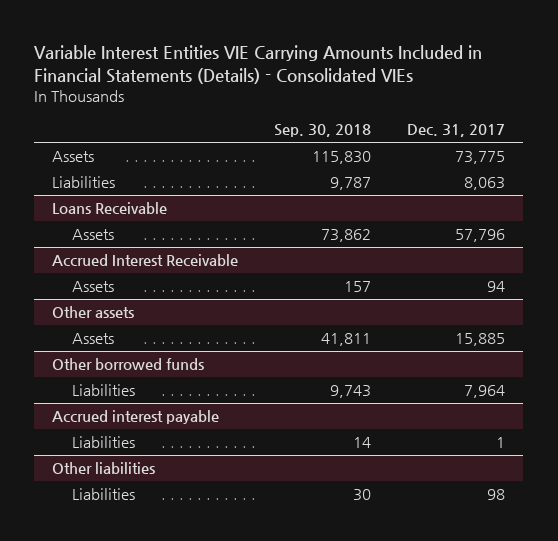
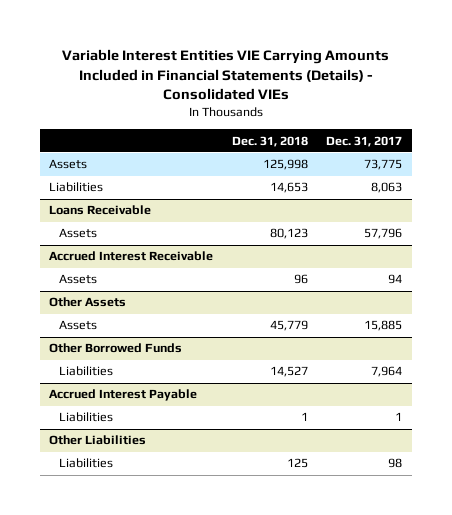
[274,124,372,138] Sep. 30, 2018 -> none
none -> [231,135,308,147] Dec. 31, 2018
[52,306,135,319] Other assets -> [49,297,127,308] Other Assets
[52,358,205,371] Other borrowed funds -> [49,343,183,354] Other Borrowed Funds
[52,410,220,425] Accrued interest payable -> [49,389,198,402] Accrued Interest Payable
[52,462,156,475] Other liabilities -> [49,435,147,446] Other Liabilities

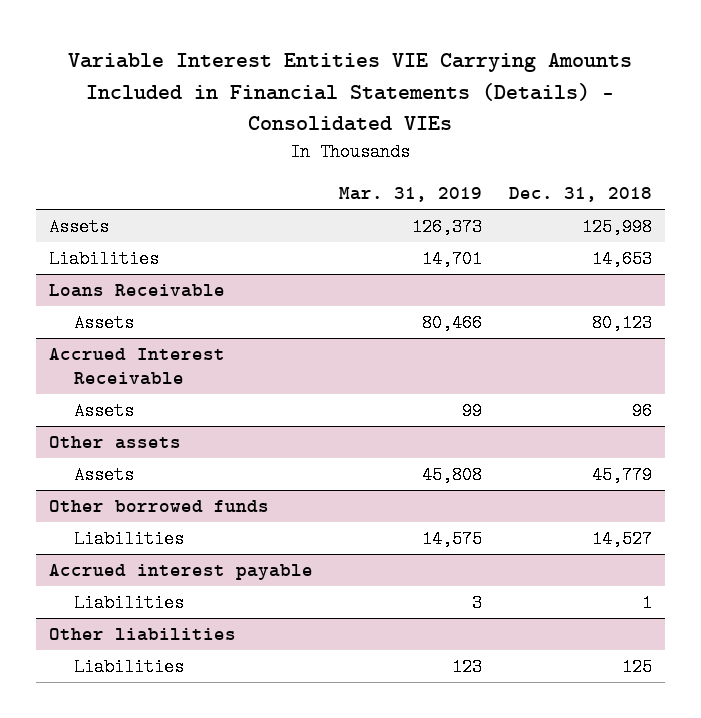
[326,135,403,147] Dec. 31, 2017 -> none
none -> [339,187,483,203] Mar. 31, 2019
[49,297,127,308] Other Assets -> [49,436,182,450] Other assets
[49,343,183,354] Other Borrowed Funds -> [49,500,270,513] Other borrowed funds
[49,389,198,402] Accrued Interest Payable -> [49,564,314,581] Accrued interest payable
[49,435,147,446] Other Liabilities -> [49,628,237,642] Other liabilities

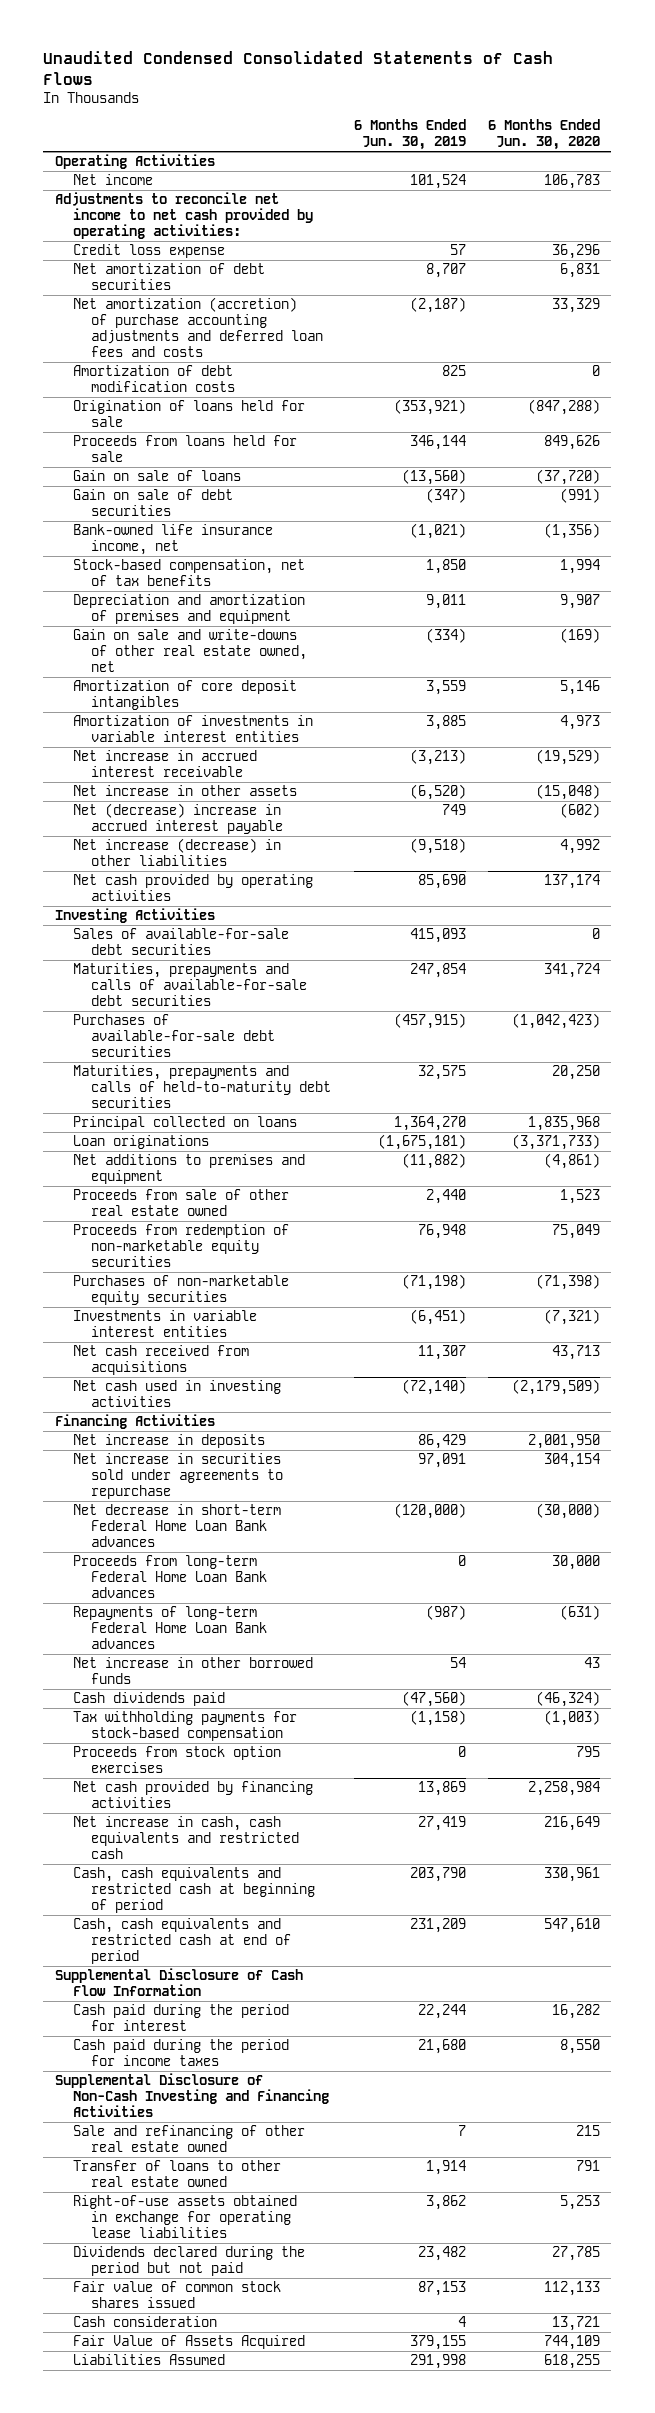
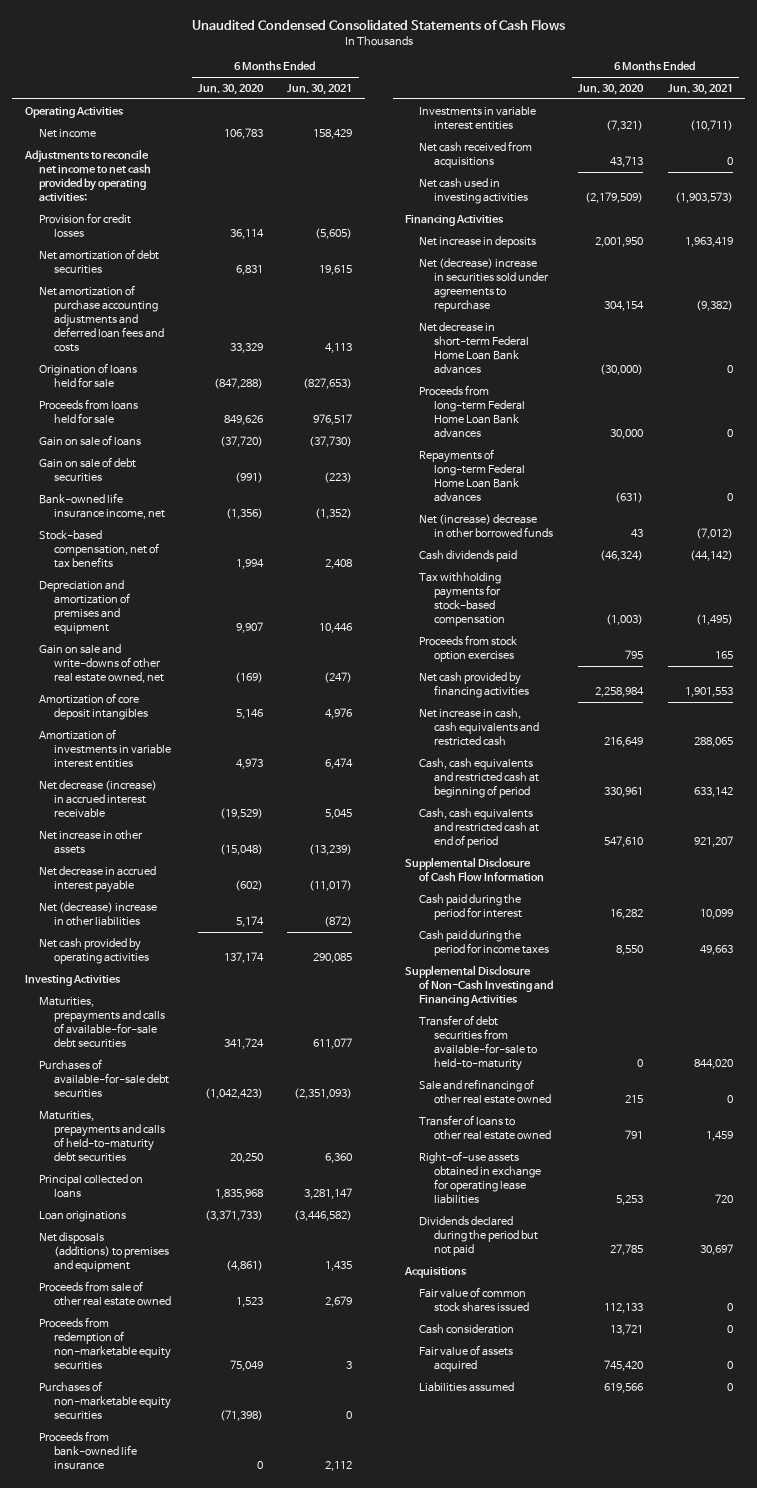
[353,119,466,151] 6 Months Ended Jun. 30, 2019 -> none
none -> [287,83,353,95] Jun. 30, 2021
[72,244,225,259] Credit loss expense -> [39,212,132,238] Provision for credit losses
[552,244,601,260] 36,296 -> [229,228,264,239] 36,114
[72,365,236,393] Amortization of debt modification costs -> none
[72,297,324,358] Net amortization (accretion) of purchase accounting adjustments and deferred loan fees and costs -> [39,284,164,353] Net amortization of purchase accounting adjustments and deferred loan fees and costs
[72,750,257,778] Net increase in accrued interest receivable -> [39,779,158,818] Net decrease (increase) in accrued interest receivable
[72,803,284,835] Net (decrease) increase in accrued interest payable -> [39,865,157,893] Net decrease in accrued interest payable
[72,838,281,867] Net increase (decrease) in other liabilities -> [39,901,158,926] Net (decrease) increase in other liabilities
[560,839,601,855] 4,992 -> [235,915,264,927] 5,174
[72,928,289,956] Sales of available-for-sale debt securities -> none
[72,1154,305,1185] Net additions to premises and equipment -> [39,1231,169,1272] Net disposals (additions) to premises and equipment
none -> [39,1430,137,1470] Proceeds from bank-owned life insurance
[72,1453,284,1500] Net increase in securities sold under agreements to repurchase -> [419,257,549,313] Net (decrease) increase in securities sold under agreements to repurchase
[72,1657,313,1685] Net increase in other borrowed funds -> [419,513,553,538] Net (increase) decrease in other borrowed funds
none -> [419,1014,537,1072] Transfer of debt securities from available-for-sale to held-to-maturity
none -> [403,1266,467,1278] Acquisitions
[72,2335,305,2350] Fair Value of Assets Acquired -> [419,1344,514,1372] Fair value of assets acquired
[544,2335,601,2351] 744,109 -> [604,1359,644,1371] 745,420
[72,2354,225,2366] Liabilities Assumed -> [419,1381,515,1392] Liabilities assumed
[544,2354,601,2370] 618,255 -> [604,1382,644,1393] 619,566

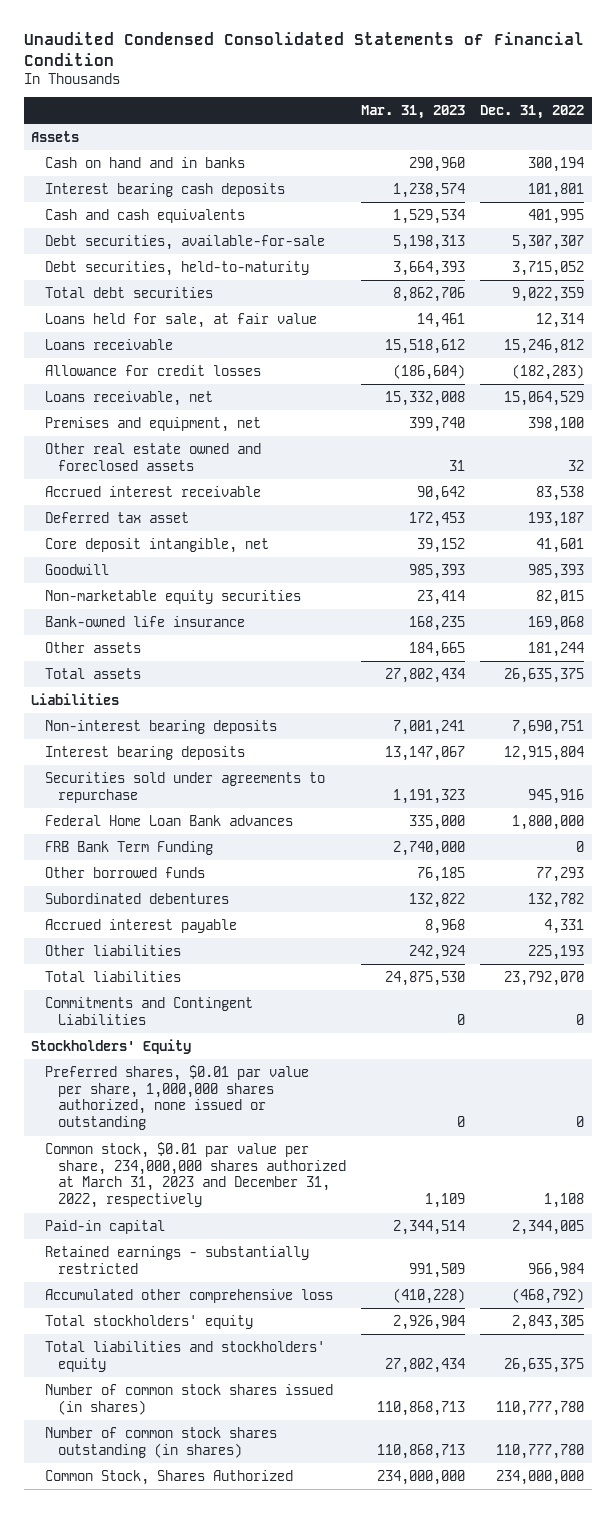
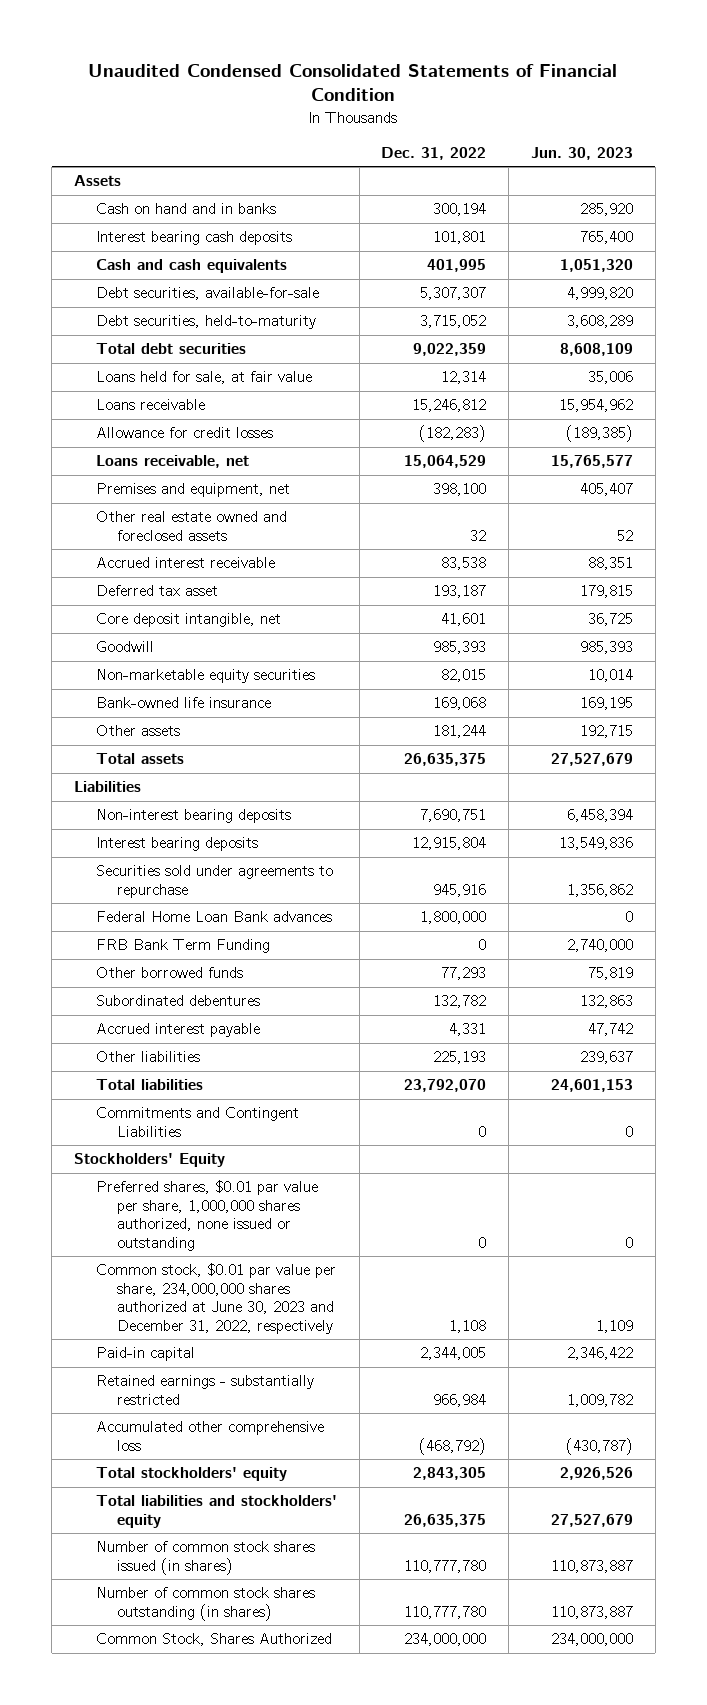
[361,104,466,119] Mar. 31, 2023 -> none
none -> [530,147,633,161] Jun. 30, 2023
[44,1141,346,1209] Common stock, $0.01 par value per share, 234,000,000 shares authorized at March 31, 2023 and December 31, 2022, respectively -> [95,1263,336,1334] Common stock, $0.01 par value per share, 234,000,000 shares authorized at June 30, 2023 and December 31, 2022, respectively

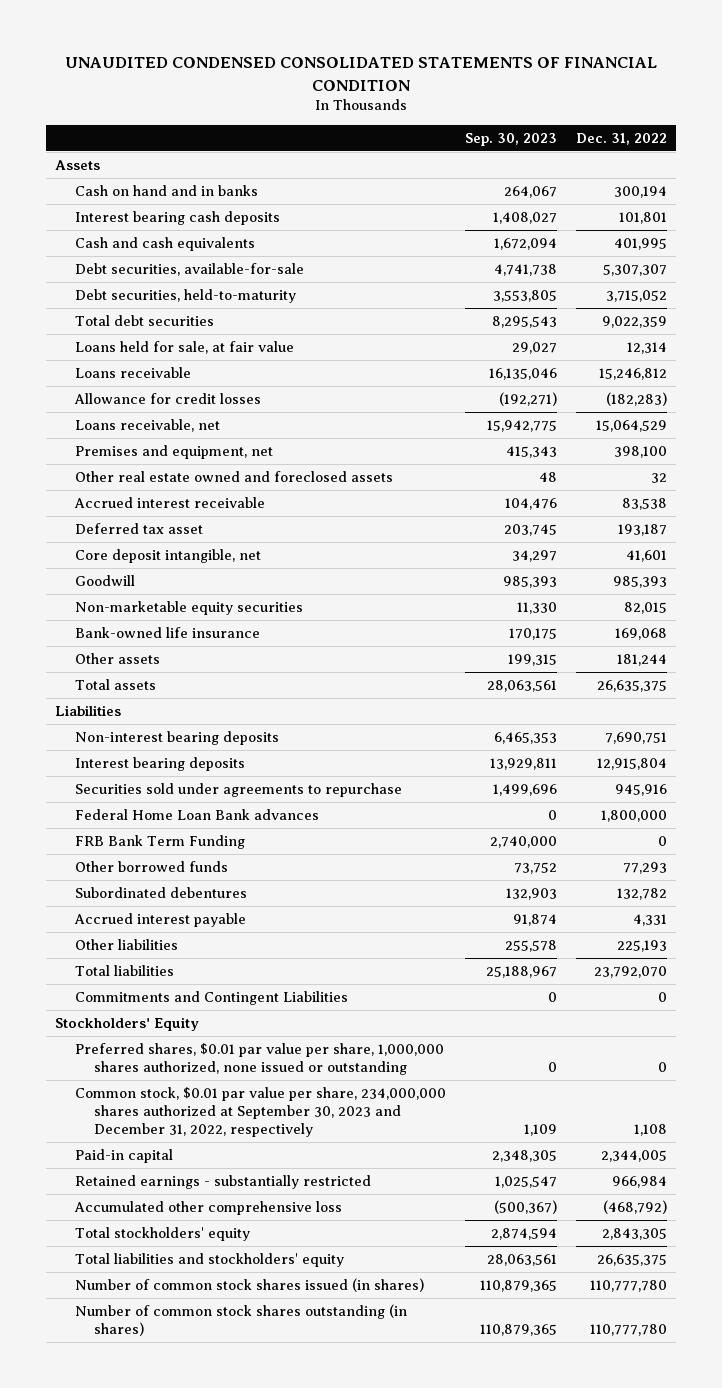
[88,63,618,102] Unaudited Condensed Consolidated Statements of Financial Condition -> [65,57,658,91] UNAUDITED CONDENSED CONSOLIDATED STATEMENTS OF FINANCIAL CONDITION
[530,147,633,161] Jun. 30, 2023 -> none
none -> [464,132,557,146] Sep. 30, 2023
[95,1263,336,1334] Common stock, $0.01 par value per share, 234,000,000 shares authorized at June 30, 2023 and December 31, 2022, respectively -> [74,1086,446,1138] Common stock, $0.01 par value per share, 234,000,000 shares authorized at September 30, 2023 and December 31, 2022, respectively
[95,1633,332,1647] Common Stock, Shares Authorized -> none

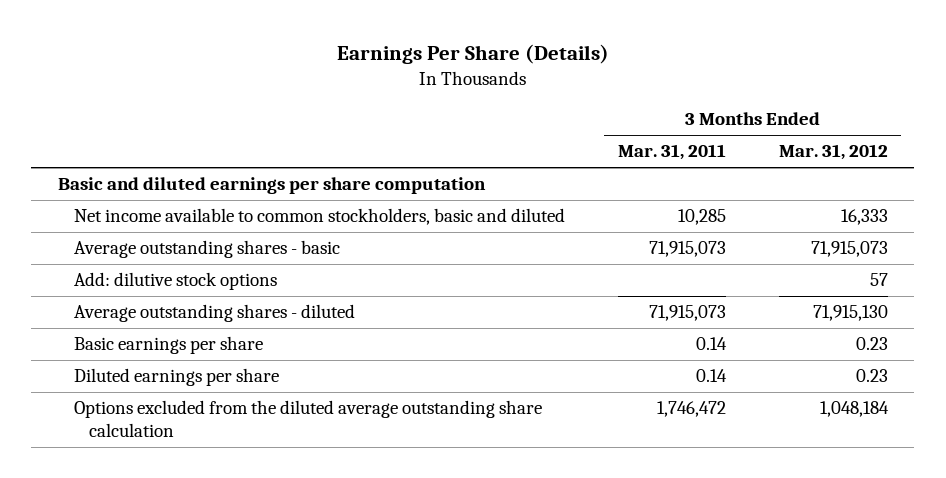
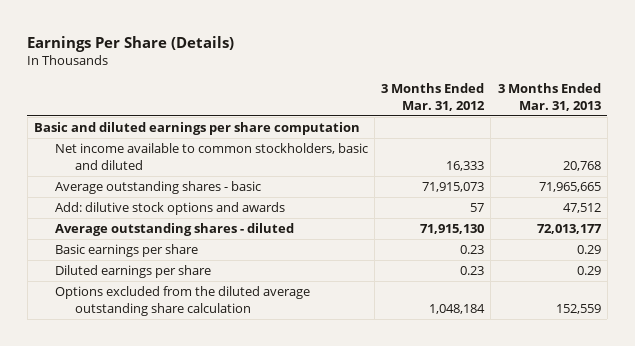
[617,144,726,161] Mar. 31, 2011 -> none
none -> [497,83,601,112] 3 Months Ended Mar. 31, 2013
[73,272,277,291] Add: dilutive stock options -> [54,202,285,216] Add: dilutive stock options and awards

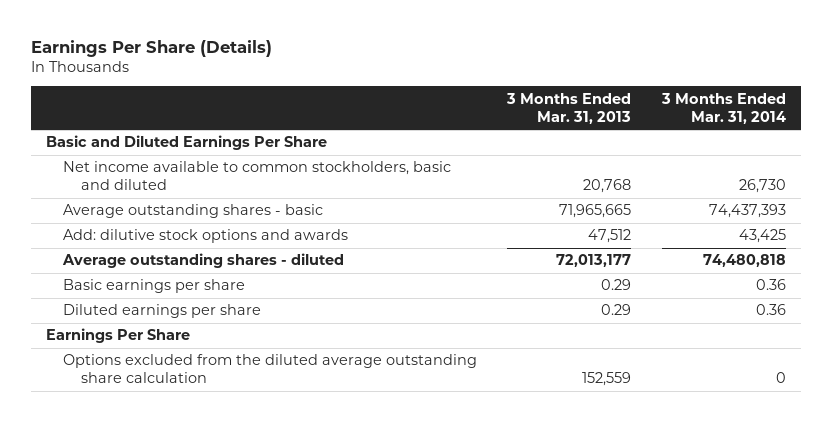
[381,83,486,112] 3 Months Ended Mar. 31, 2012 -> none
none -> [660,92,786,124] 3 Months Ended Mar. 31, 2014
[34,122,361,136] Basic and diluted earnings per share computation -> [45,135,327,151] Basic and Diluted Earnings Per Share
none -> [45,328,190,344] Earnings Per Share

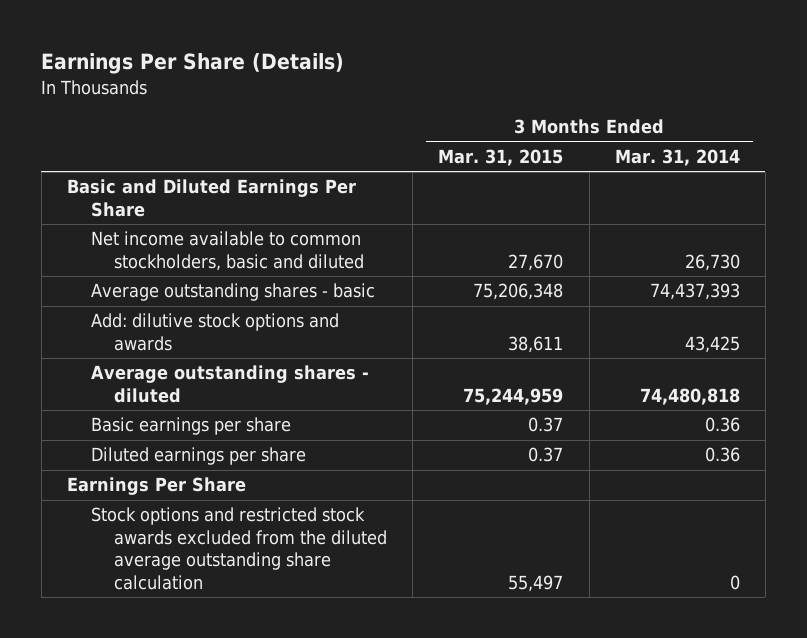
[506,92,632,124] 3 Months Ended Mar. 31, 2013 -> none
none -> [438,148,564,166] Mar. 31, 2015
[63,354,478,384] Options excluded from the diluted average outstanding share calculation -> [90,507,388,590] Stock options and restricted stock awards excluded from the diluted average outstanding share calculation

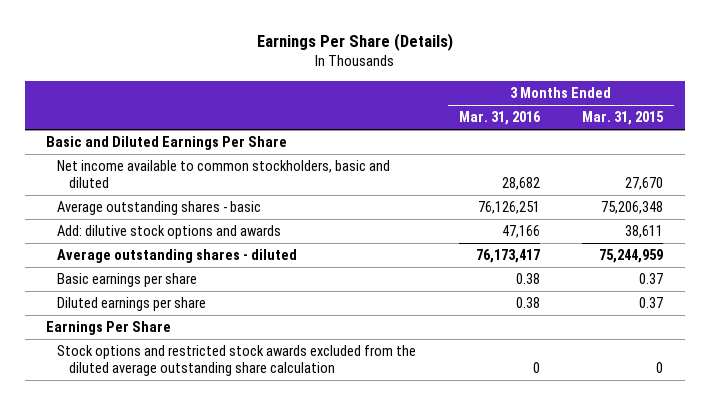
[614,148,740,166] Mar. 31, 2014 -> none
none -> [458,111,541,126] Mar. 31, 2016
[508,574,564,592] 55,497 -> [656,362,664,374] 0

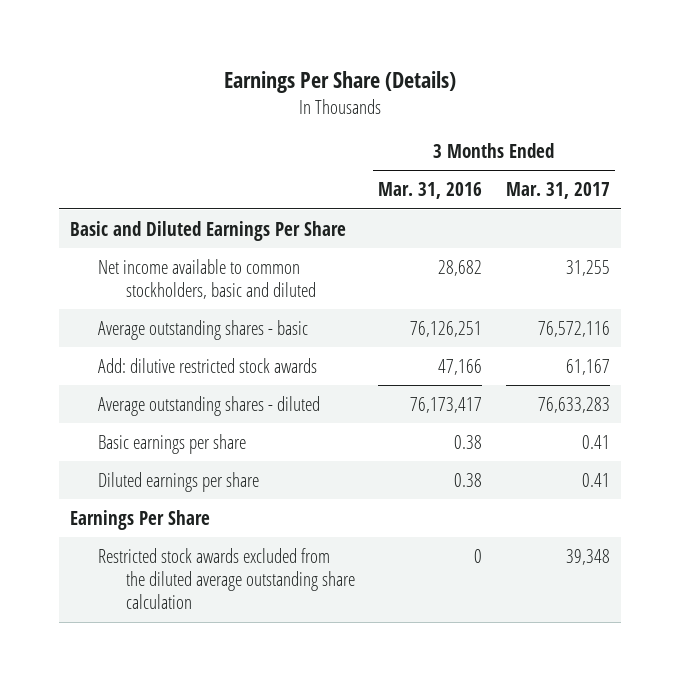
[582,111,665,126] Mar. 31, 2015 -> none
none -> [505,182,610,200] Mar. 31, 2017
[57,225,282,240] Add: dilutive stock options and awards -> [98,357,318,373] Add: dilutive restricted stock awards
[57,345,417,377] Stock options and restricted stock awards excluded from the diluted average outstanding share calculation -> [98,547,356,610] Restricted stock awards excluded from the diluted average outstanding share calculation

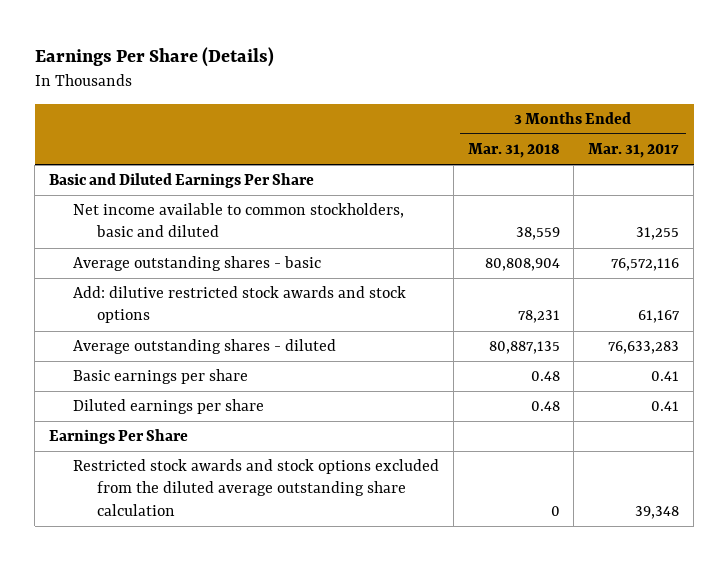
[378,182,483,200] Mar. 31, 2016 -> none
none -> [467,142,560,158] Mar. 31, 2018
[98,357,318,373] Add: dilutive restricted stock awards -> [72,286,406,324] Add: dilutive restricted stock awards and stock options
[98,547,356,610] Restricted stock awards excluded from the diluted average outstanding share calculation -> [72,459,439,516] Restricted stock awards and stock options excluded from the diluted average outstanding share calculation

